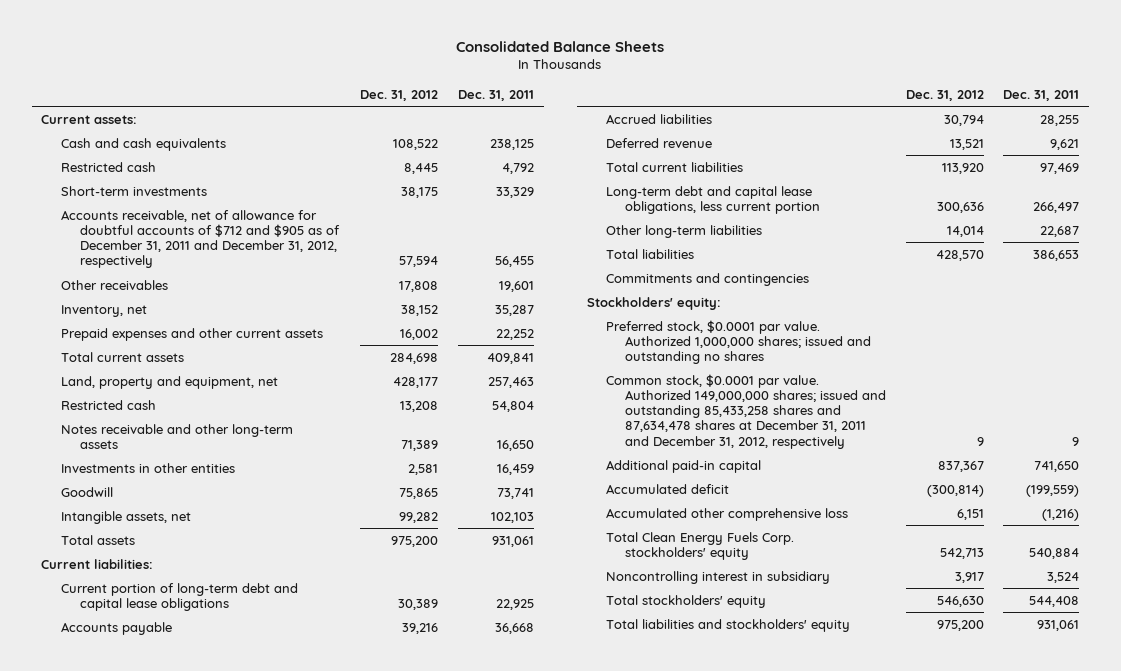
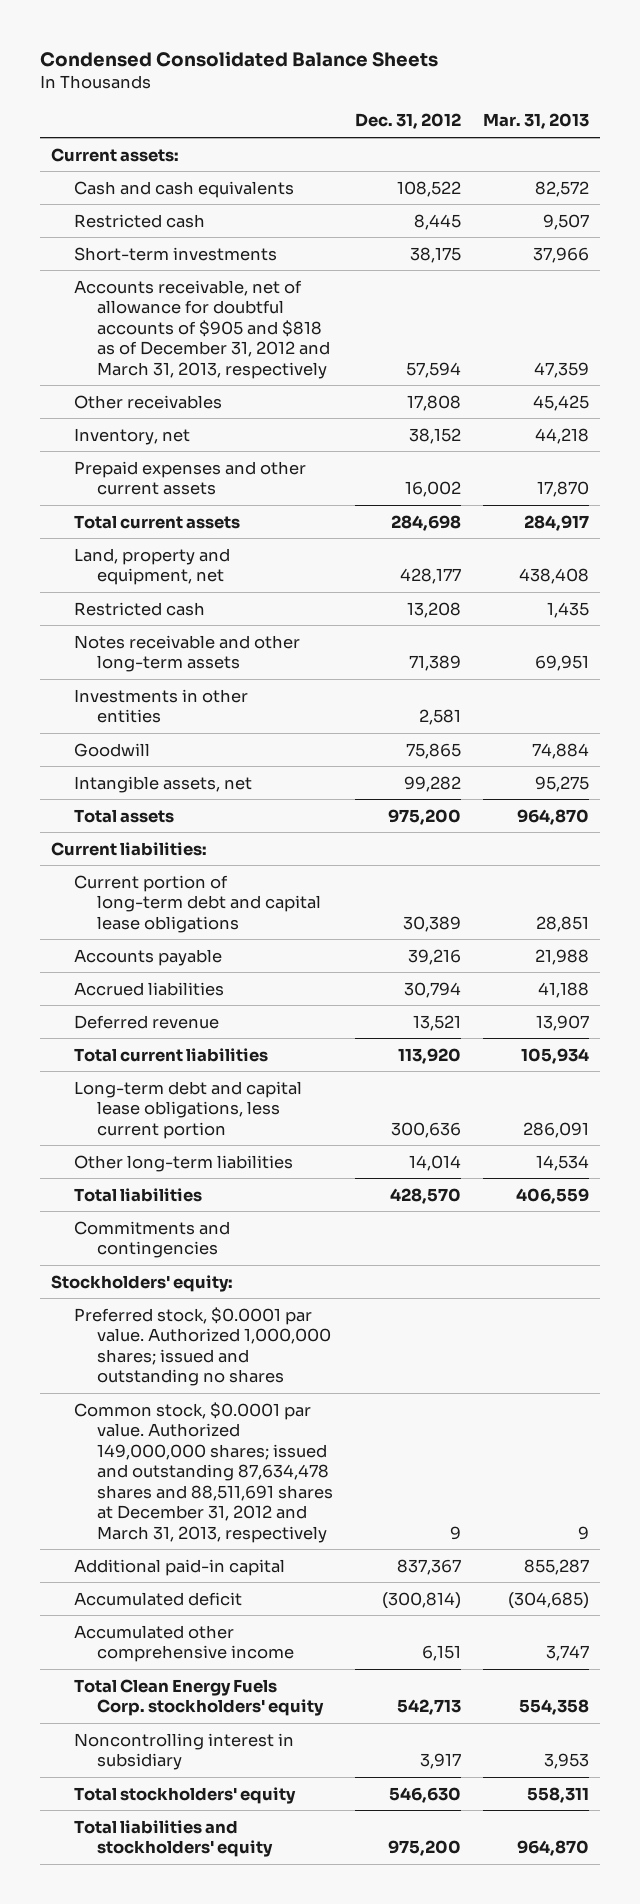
[456,40,665,52] Consolidated Balance Sheets -> [40,50,439,67] Condensed Consolidated Balance Sheets
[458,90,535,102] Dec. 31, 2011 -> none
none -> [483,113,590,130] Mar. 31, 2013
[60,209,340,269] Accounts receivable, net of allowance for doubtful accounts of $712 and $905 as of December 31, 2011 and December 31, 2012, respectively -> [74,279,331,379] Accounts receivable, net of allowance for doubtful accounts of $905 and $818 as of December 31, 2012 and March 31, 2013, respectively
[605,373,886,449] Common stock, $0.0001 par value. Authorized 149,000,000 shares; issued and outstanding 85,433,258 shares and 87,634,478 shares at December 31, 2011 and December 31, 2012, respectively -> [74,1401,334,1543] Common stock, $0.0001 par value. Authorized 149,000,000 shares; issued and outstanding 87,634,478 shares and 88,511,691 shares at December 31, 2012 and March 31, 2013, respectively
[605,507,848,521] Accumulated other comprehensive loss -> [74,1624,295,1663] Accumulated other comprehensive income

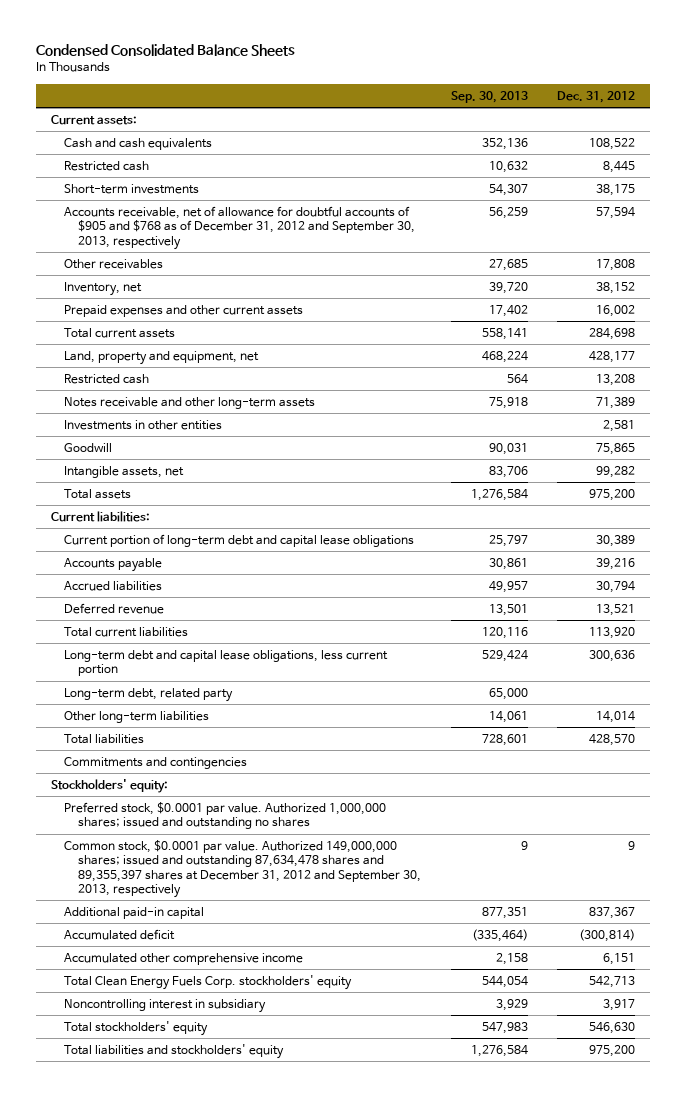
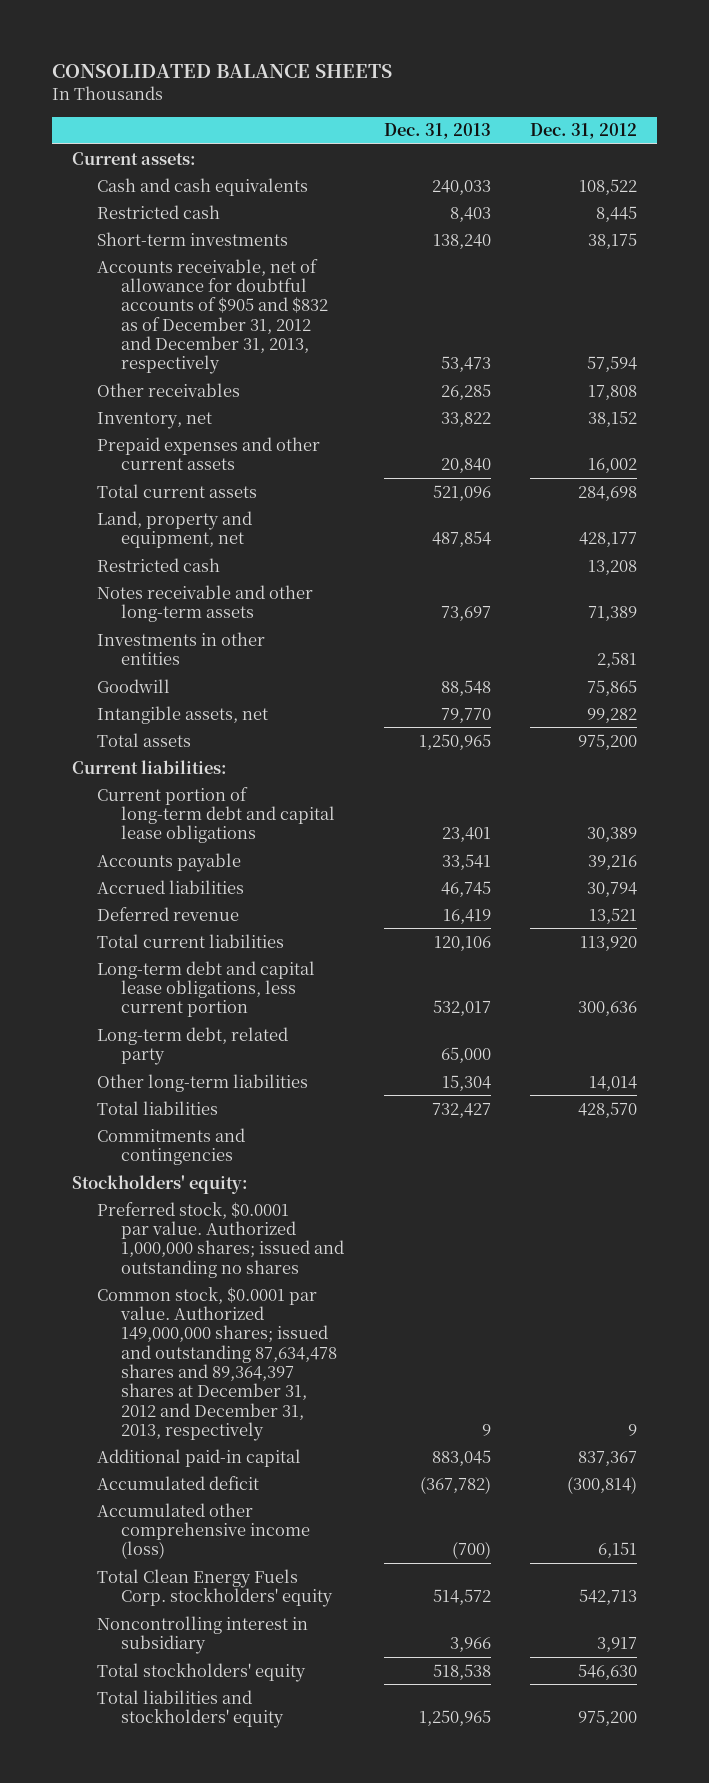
[35,43,295,56] Condensed Consolidated Balance Sheets -> [52,63,393,78] CONSOLIDATED BALANCE SHEETS
[450,90,528,103] Sep. 30, 2013 -> none
none -> [383,123,491,140] Dec. 31, 2013
[64,206,416,250] Accounts receivable, net of allowance for doubtful accounts of $905 and $768 as of December 31, 2012 and September 30, 2013, respectively -> [96,258,329,375] Accounts receivable, net of allowance for doubtful accounts of $905 and $832 as of December 31, 2012 and December 31, 2013, respectively
[64,840,422,898] Common stock, $0.0001 par value. Authorized 149,000,000 shares; issued and outstanding 87,634,478 shares and 89,355,397 shares at December 31, 2012 and September 30, 2013, respectively -> [96,1286,338,1441] Common stock, $0.0001 par value. Authorized 149,000,000 shares; issued and outstanding 87,634,478 shares and 89,364,397 shares at December 31, 2012 and December 31, 2013, respectively
[64,953,304,966] Accumulated other comprehensive income -> [96,1502,311,1560] Accumulated other comprehensive income (loss)

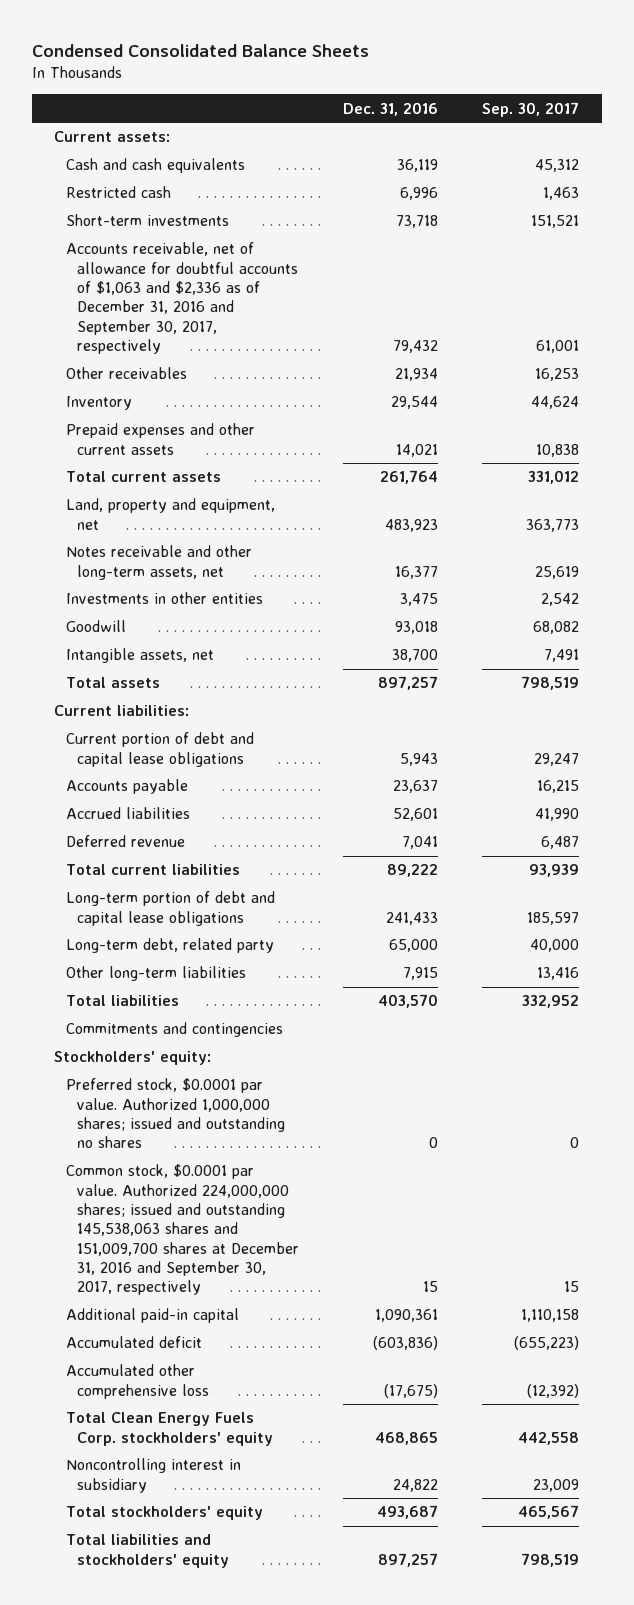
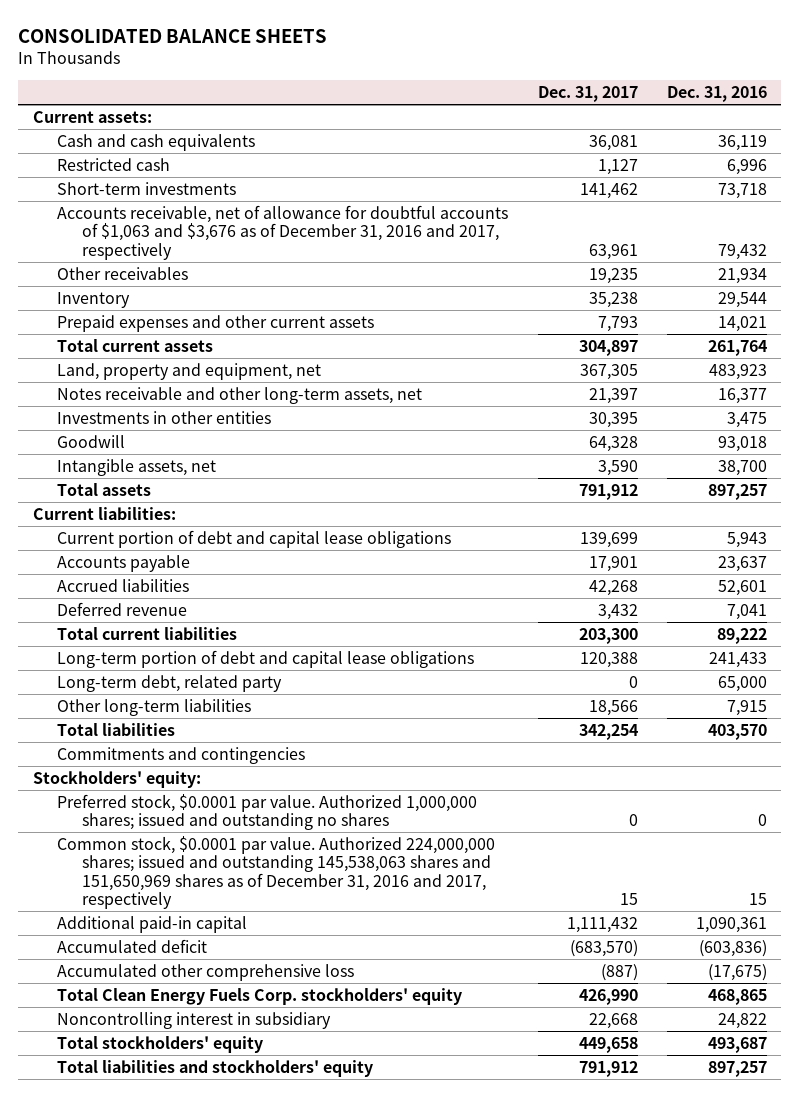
[32,43,370,57] Condensed Consolidated Balance Sheets -> [17,28,327,43] CONSOLIDATED BALANCE SHEETS
[482,101,580,117] Sep. 30, 2017 -> none
none -> [537,86,638,103] Dec. 31, 2017
[65,242,298,355] Accounts receivable, net of allowance for doubtful accounts of $1,063 and $2,336 as of December 31, 2016 and September 30, 2017, respectively -> [57,204,509,260] Accounts receivable, net of allowance for doubtful accounts of $1,063 and $3,676 as of December 31, 2016 and 2017, respectively
[65,1164,299,1296] Common stock, $0.0001 par value. Authorized 224,000,000 shares; issued and outstanding 145,538,063 shares and 151,009,700 shares at December 31, 2016 and September 30, 2017, respectively -> [57,835,496,910] Common stock, $0.0001 par value. Authorized 224,000,000 shares; issued and outstanding 145,538,063 shares and 151,650,969 shares as of December 31, 2016 and 2017, respectively

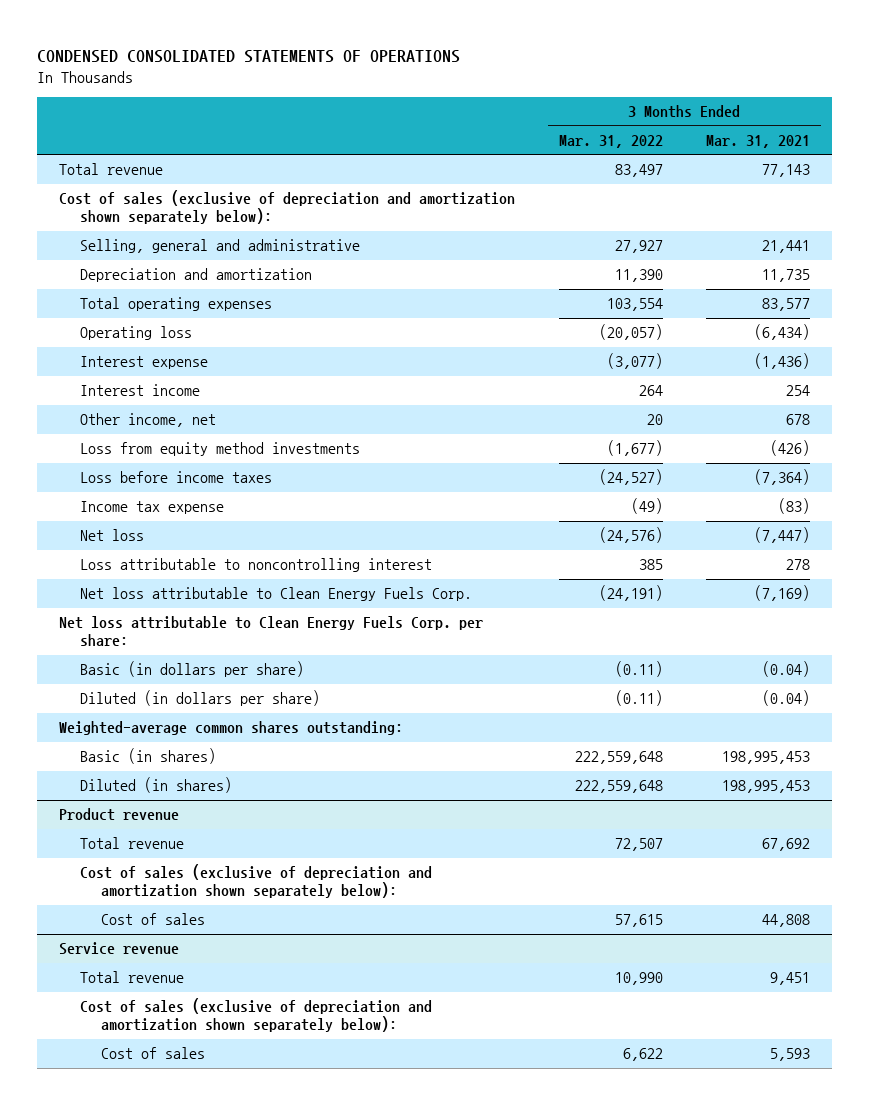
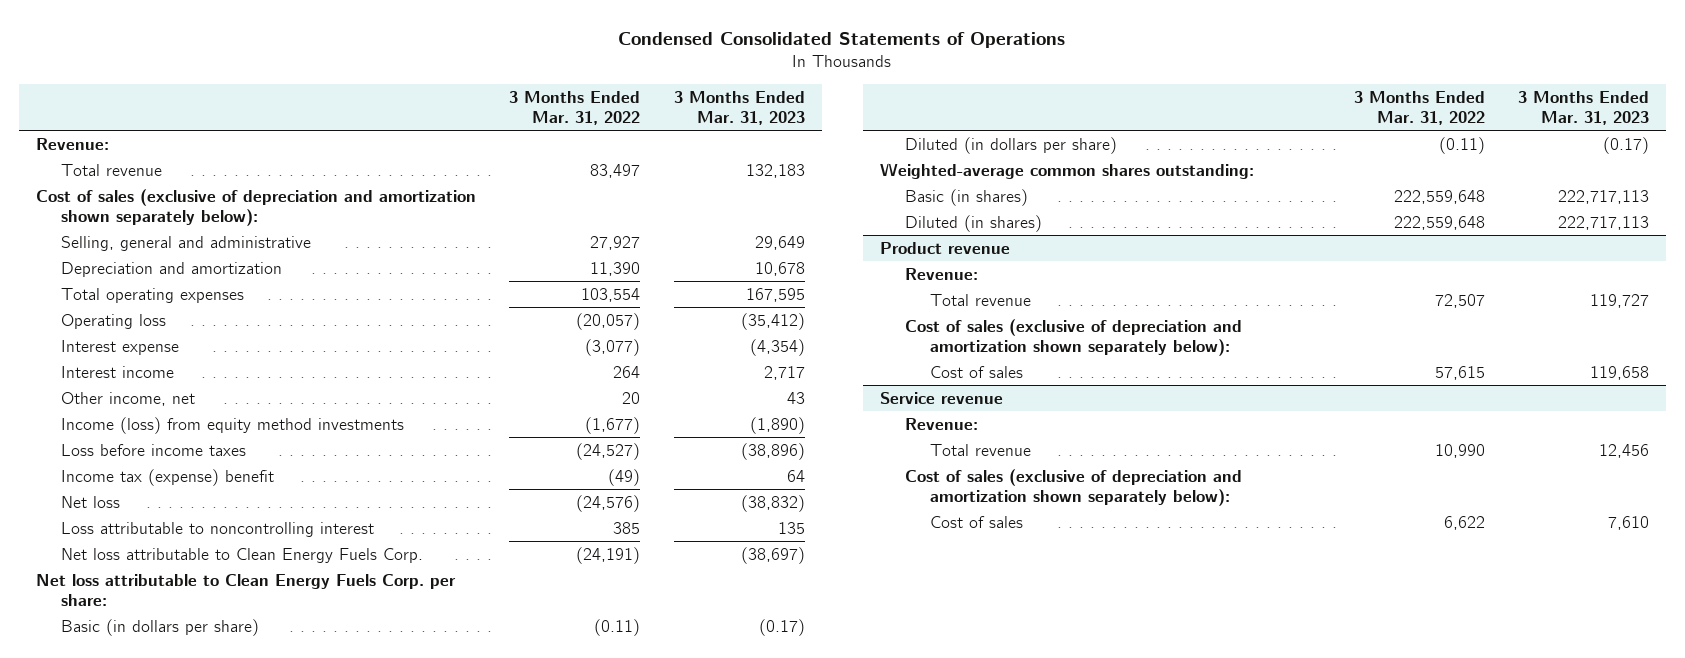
[36,49,460,63] CONDENSED CONSOLIDATED STATEMENTS OF OPERATIONS -> [618,31,1066,48] Condensed Consolidated Statements of Operations
[706,134,811,148] Mar. 31, 2021 -> none
none -> [673,90,805,125] 3 Months Ended Mar. 31, 2023
none -> [35,137,109,150] Revenue:
[79,442,360,457] Loss from equity method investments -> [60,416,404,434] Income (loss) from equity method investments
[79,501,224,515] Income tax expense -> [60,468,274,486] Income tax (expense) benefit
none -> [905,267,979,280] Revenue:
none -> [905,417,979,430] Revenue:

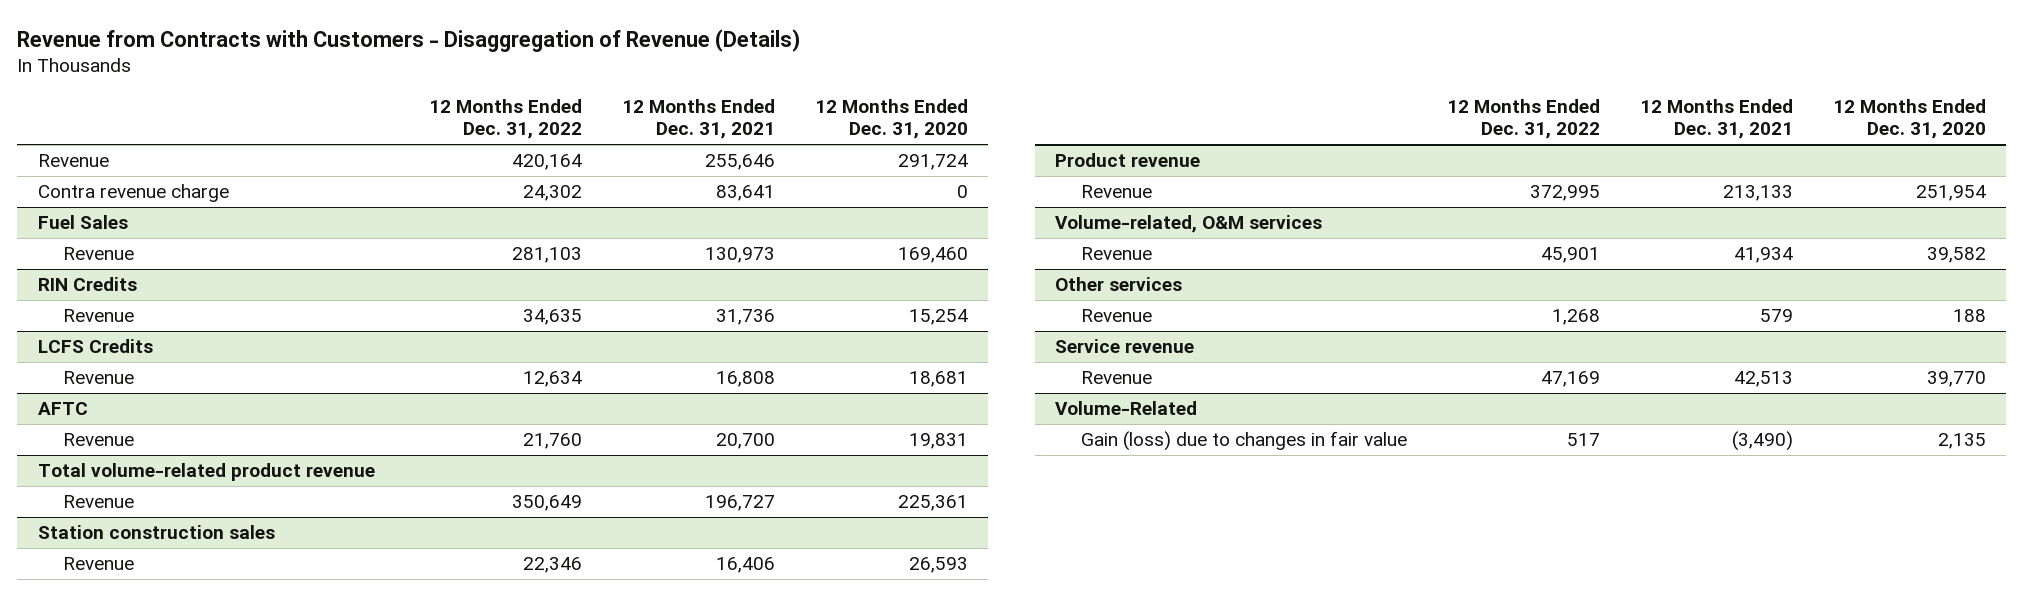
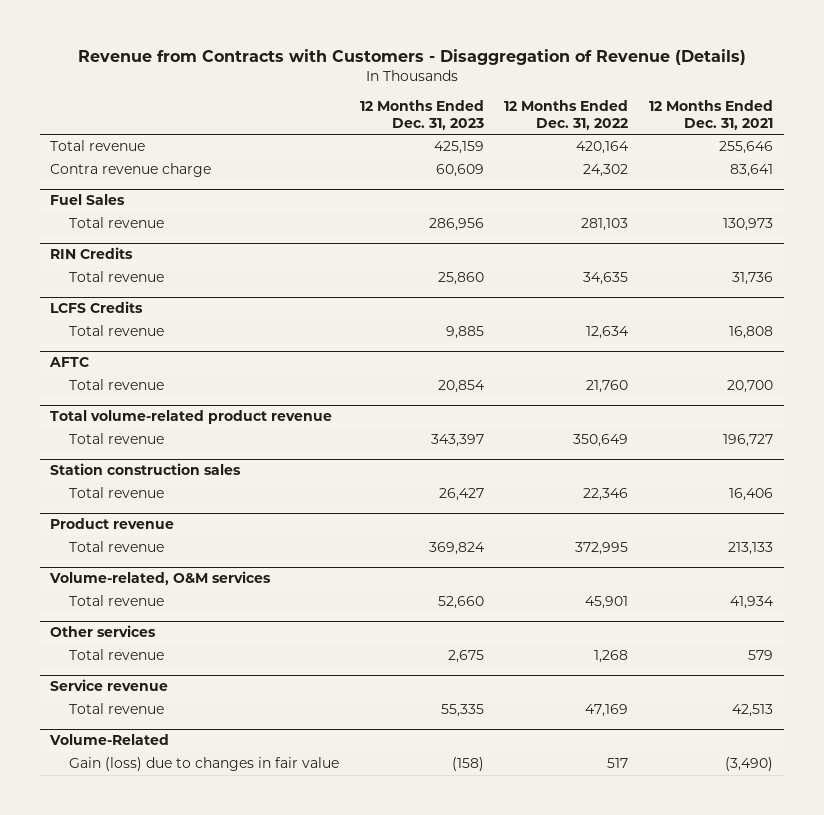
[815,98,969,140] 12 Months Ended Dec. 31, 2020 -> none
none -> [359,100,484,130] 12 Months Ended Dec. 31, 2023
[37,154,109,168] Revenue -> [50,140,146,152] Total revenue
[62,247,134,261] Revenue -> [68,217,164,229] Total revenue
[62,309,134,323] Revenue -> [68,271,164,283] Total revenue
[62,371,134,385] Revenue -> [68,325,164,337] Total revenue
[62,433,134,447] Revenue -> [68,379,164,391] Total revenue
[62,495,134,509] Revenue -> [68,433,164,445] Total revenue
[62,557,134,571] Revenue -> [68,487,164,499] Total revenue
[1080,185,1152,199] Revenue -> [68,541,164,553] Total revenue
[1080,247,1152,261] Revenue -> [68,595,164,607] Total revenue
[1080,309,1152,323] Revenue -> [68,649,164,661] Total revenue
[1080,371,1152,385] Revenue -> [68,703,164,715] Total revenue

